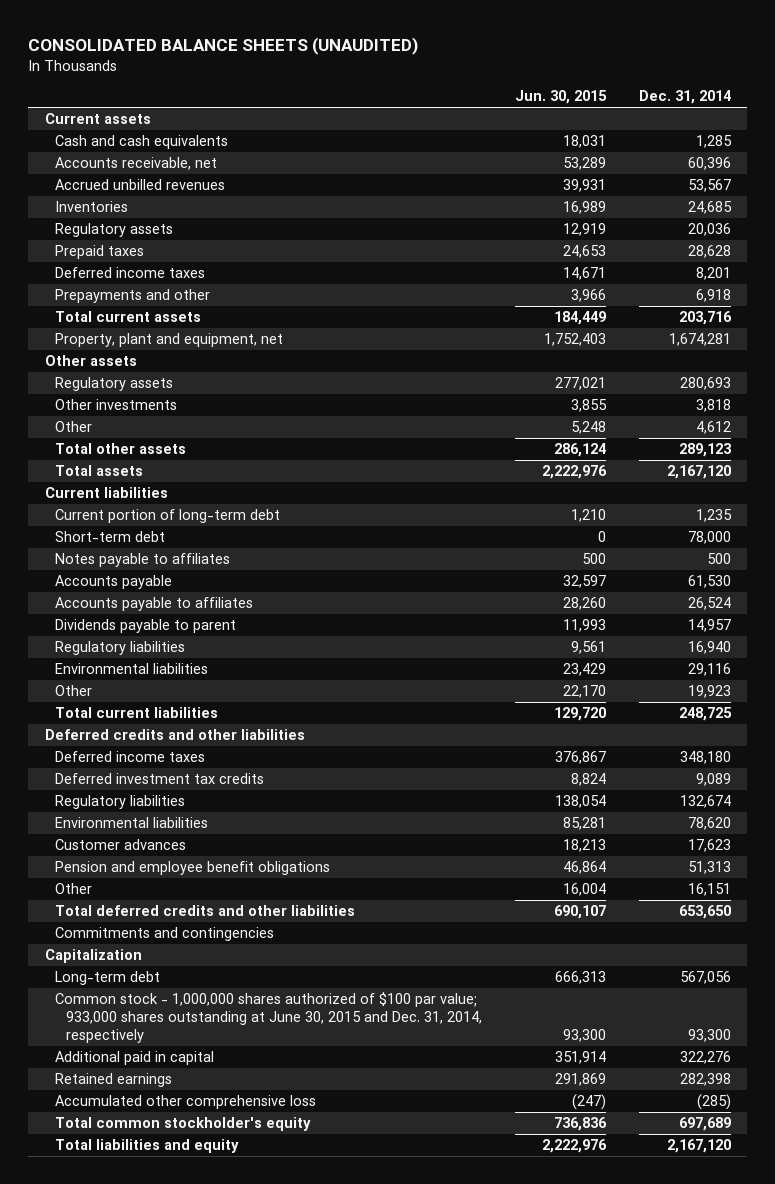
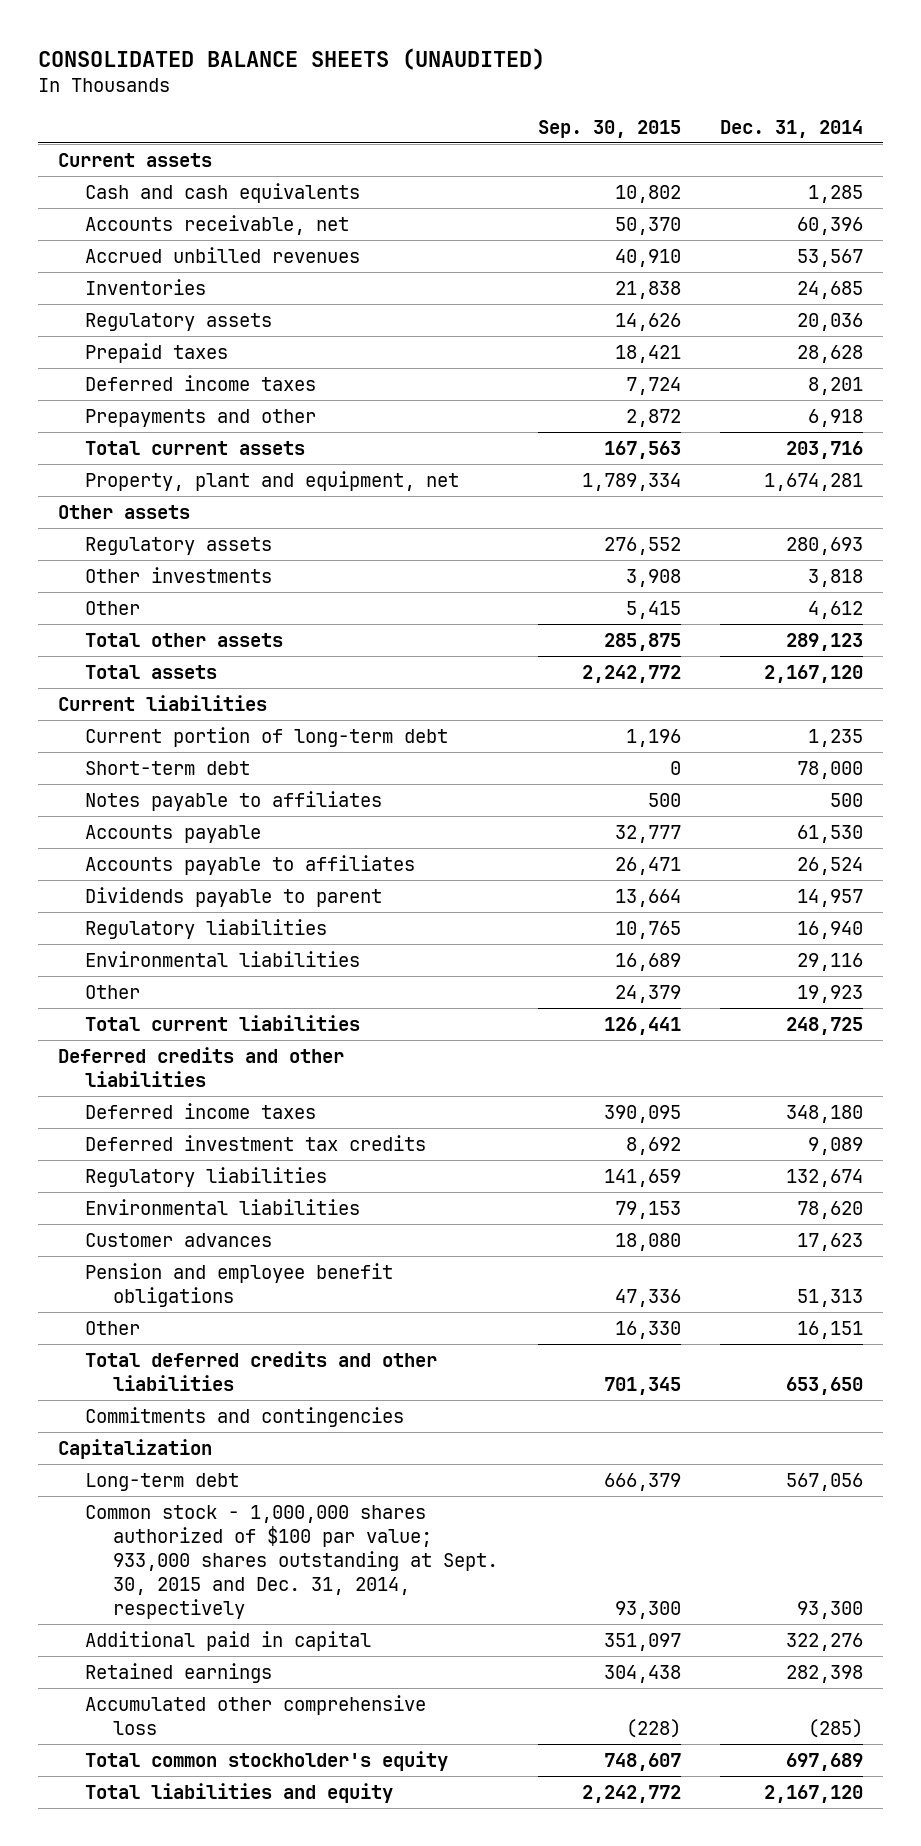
[514,90,607,105] Jun. 30, 2015 -> none
none -> [537,119,681,138] Sep. 30, 2015
[55,992,482,1044] Common stock - 1,000,000 shares authorized of $100 par value; 933,000 shares outstanding at June 30, 2015 and Dec. 31, 2014, respectively -> [85,1504,499,1619] Common stock - 1,000,000 shares authorized of $100 par value; 933,000 shares outstanding at Sept. 30, 2015 and Dec. 31, 2014, respectively

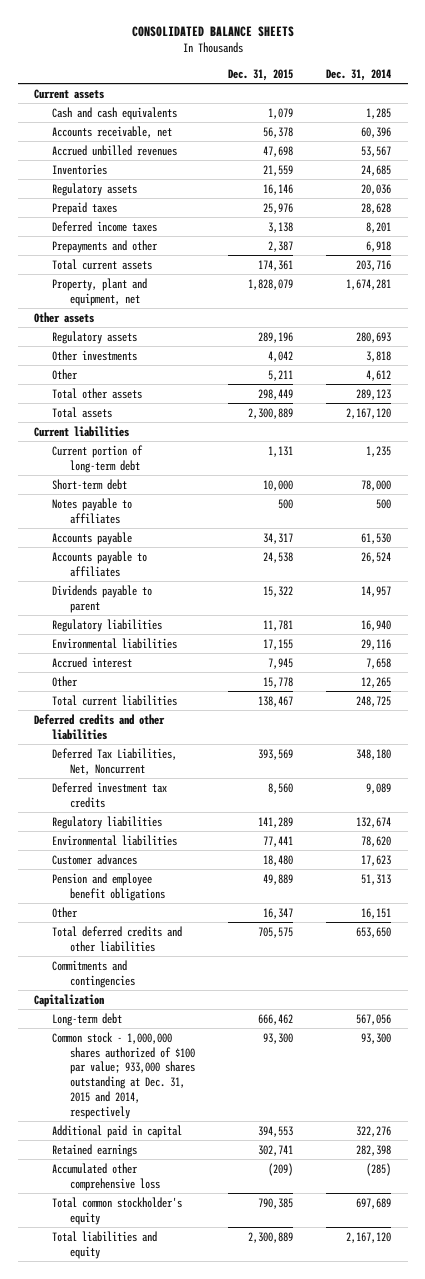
[38,48,546,71] CONSOLIDATED BALANCE SHEETS (UNAUDITED) -> [131,26,294,38] CONSOLIDATED BALANCE SHEETS
[537,119,681,138] Sep. 30, 2015 -> none
none -> [228,68,294,81] Dec. 31, 2015
none -> [52,656,133,668] Accrued interest
[796,984,863,1003] 19,923 -> [361,676,392,688] 12,265
[85,1102,317,1119] Deferred income taxes -> [52,747,178,775] Deferred Tax Liabilities, Net, Noncurrent
[85,1504,499,1619] Common stock - 1,000,000 shares authorized of $100 par value; 933,000 shares outstanding at Sept. 30, 2015 and Dec. 31, 2014, respectively -> [52,1031,196,1119] Common stock - 1,000,000 shares authorized of $100 par value; 933,000 shares outstanding at Dec. 31, 2015 and 2014, respectively

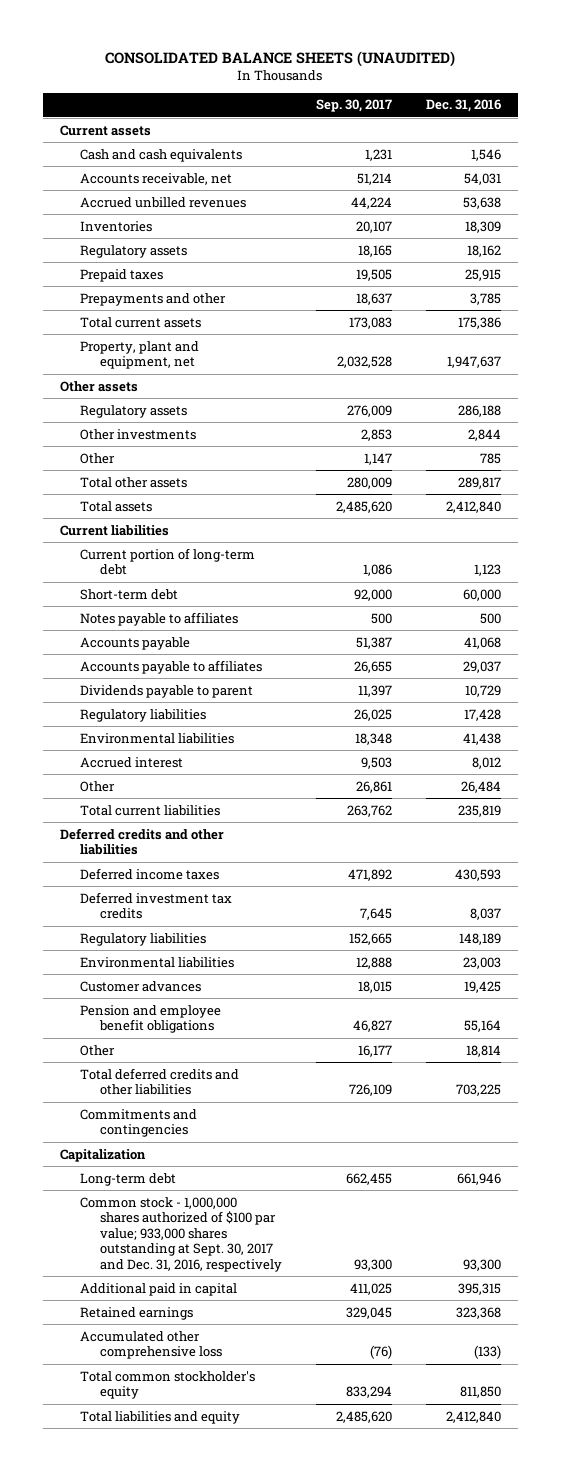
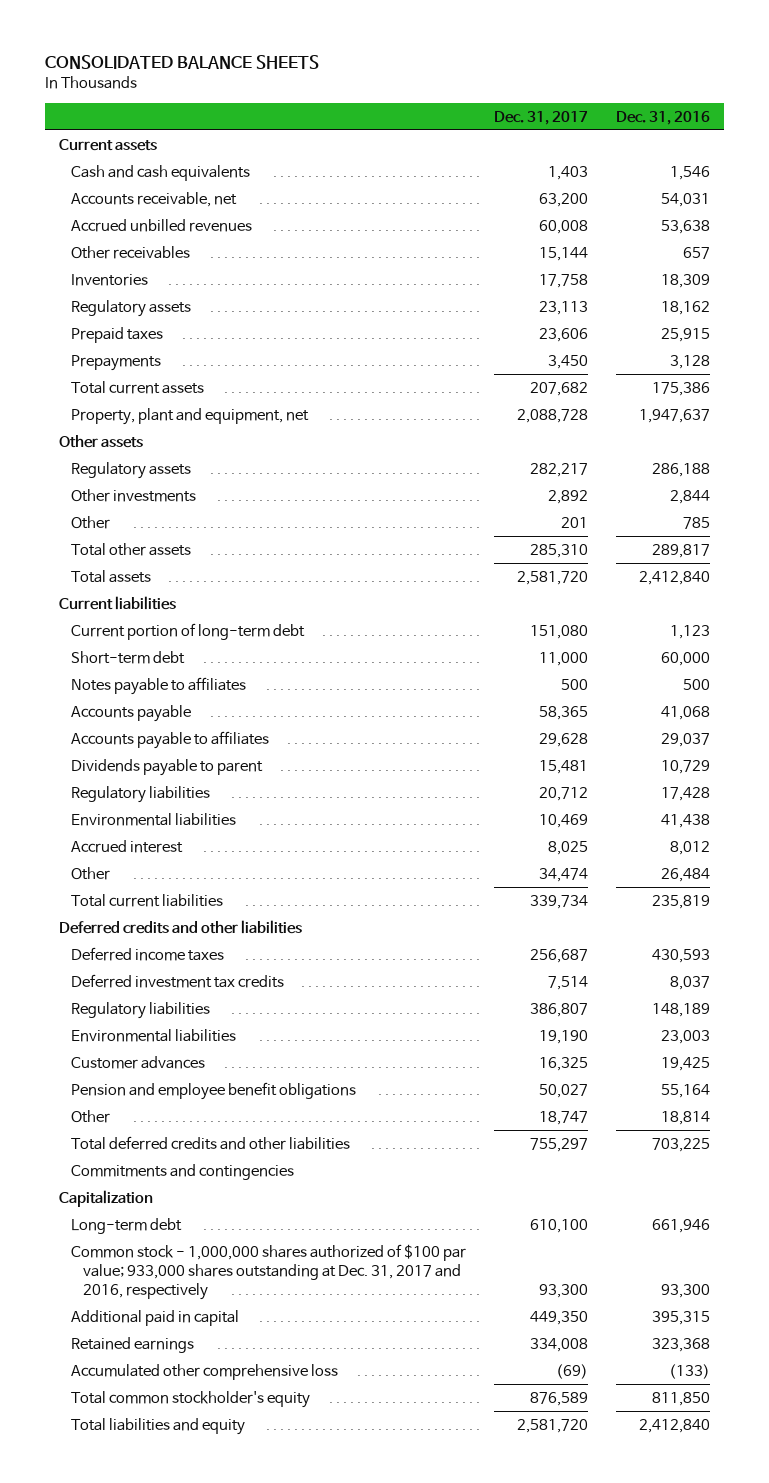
[105,50,456,67] CONSOLIDATED BALANCE SHEETS (UNAUDITED) -> [44,54,319,69] CONSOLIDATED BALANCE SHEETS
[316,99,393,113] Sep. 30, 2017 -> none
none -> [494,110,589,125] Dec. 31, 2017
none -> [70,245,190,259] Other receivables
[79,292,226,306] Prepayments and other -> [70,354,161,371] Prepayments
[470,292,502,305] 3,785 -> [670,354,711,369] 3,128
[79,1196,283,1273] Common stock - 1,000,000 shares authorized of $100 par value; 933,000 shares outstanding at Sept. 30, 2017 and Dec. 31, 2016, respectively -> [70,1243,466,1301] Common stock - 1,000,000 shares authorized of $100 par value; 933,000 shares outstanding at Dec. 31, 2017 and 2016, respectively

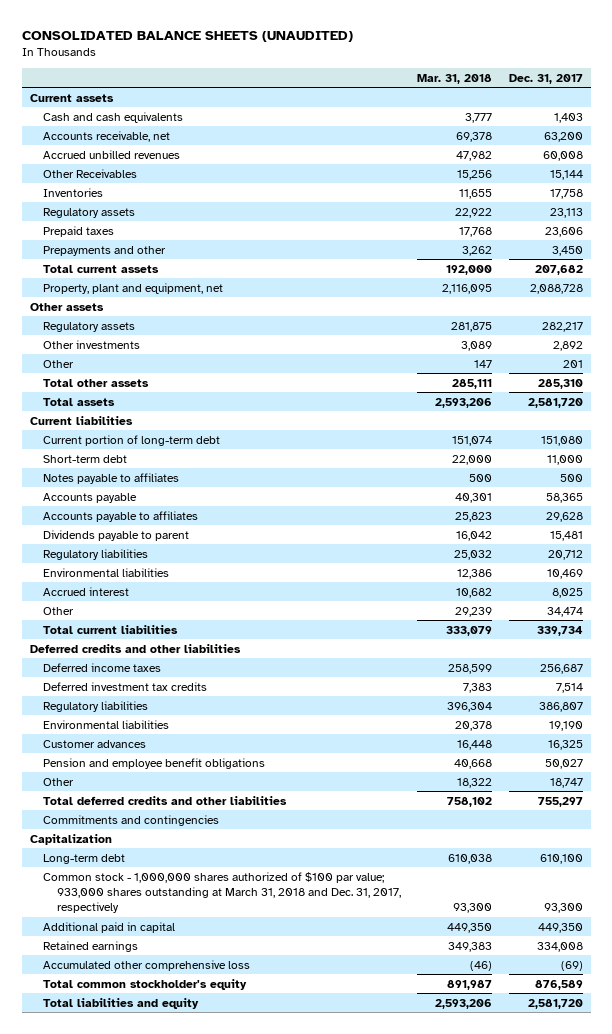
[44,54,319,69] CONSOLIDATED BALANCE SHEETS -> [21,31,353,43] CONSOLIDATED BALANCE SHEETS (UNAUDITED)
[616,110,711,125] Dec. 31, 2016 -> none
none -> [417,73,493,84] Mar. 31, 2018
[70,245,190,259] Other receivables -> [43,168,138,178] Other Receivables
[70,354,161,371] Prepayments -> [43,245,167,256] Prepayments and other
[70,1243,466,1301] Common stock - 1,000,000 shares authorized of $100 par value; 933,000 shares outstanding at Dec. 31, 2017 and 2016, respectively -> [43,871,401,914] Common stock - 1,000,000 shares authorized of $100 par value; 933,000 shares outstanding at March 31, 2018 and Dec. 31, 2017, respectively

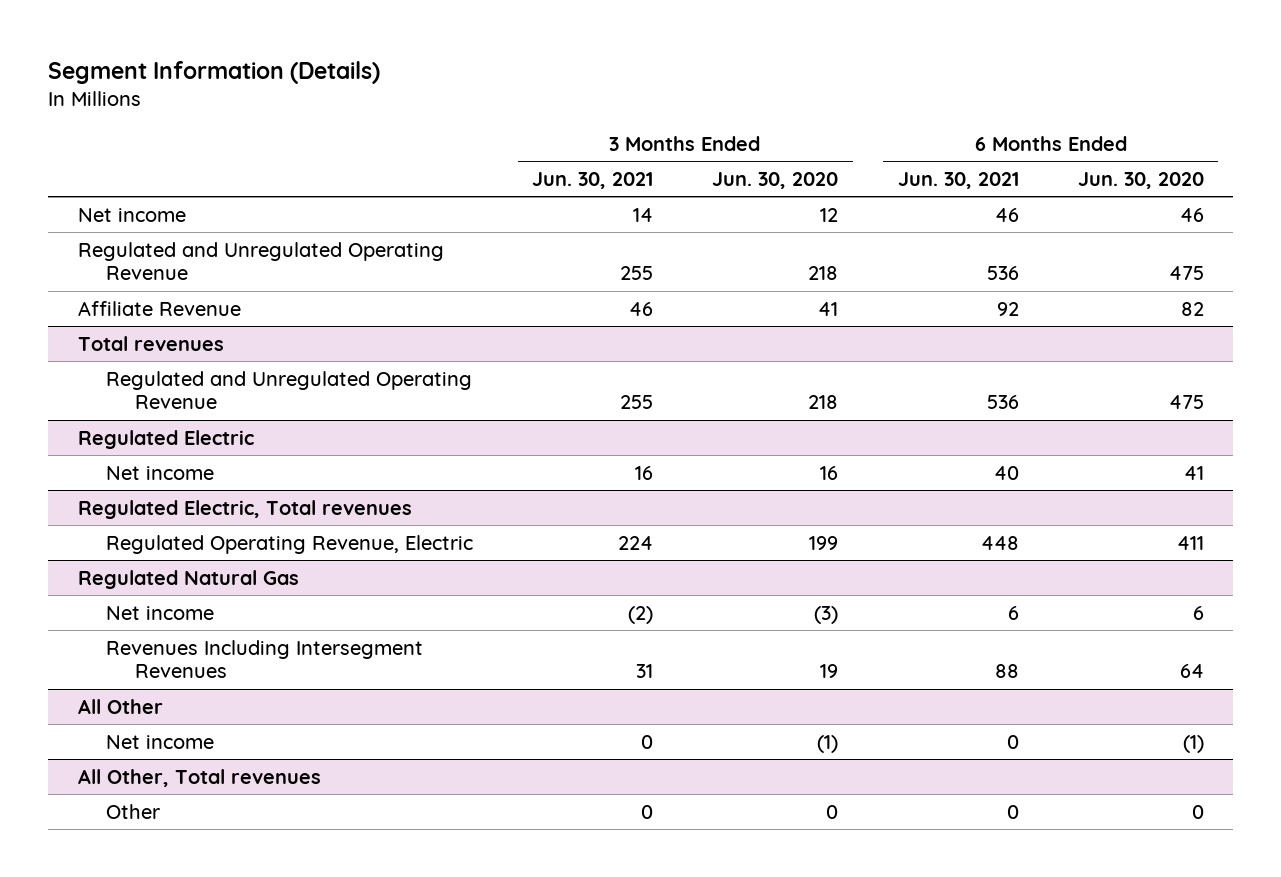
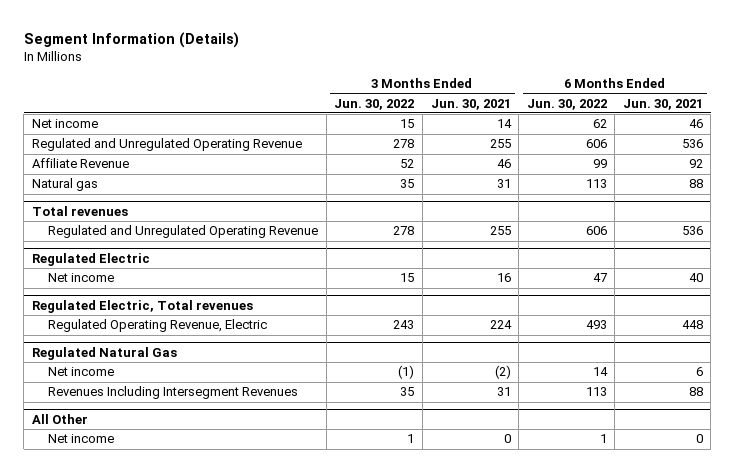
[712,171,839,189] Jun. 30, 2020 -> none
[1077,171,1204,189] Jun. 30, 2020 -> none
none -> [334,98,415,110] Jun. 30, 2022
none -> [526,98,607,110] Jun. 30, 2022
none -> [31,178,98,192] Natural gas
[77,768,321,787] All Other, Total revenues -> none
[106,803,161,819] Other -> none

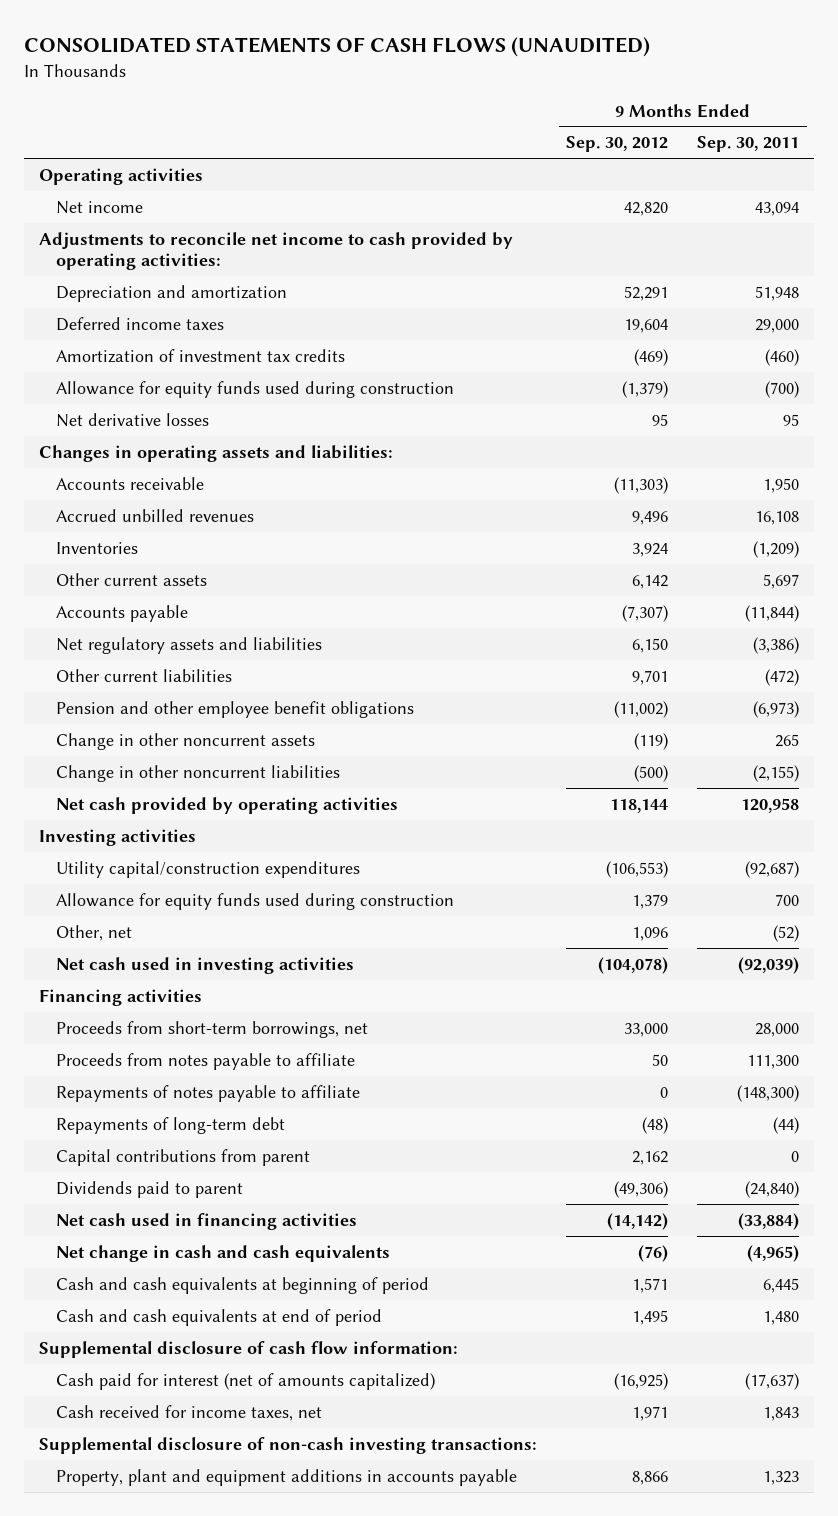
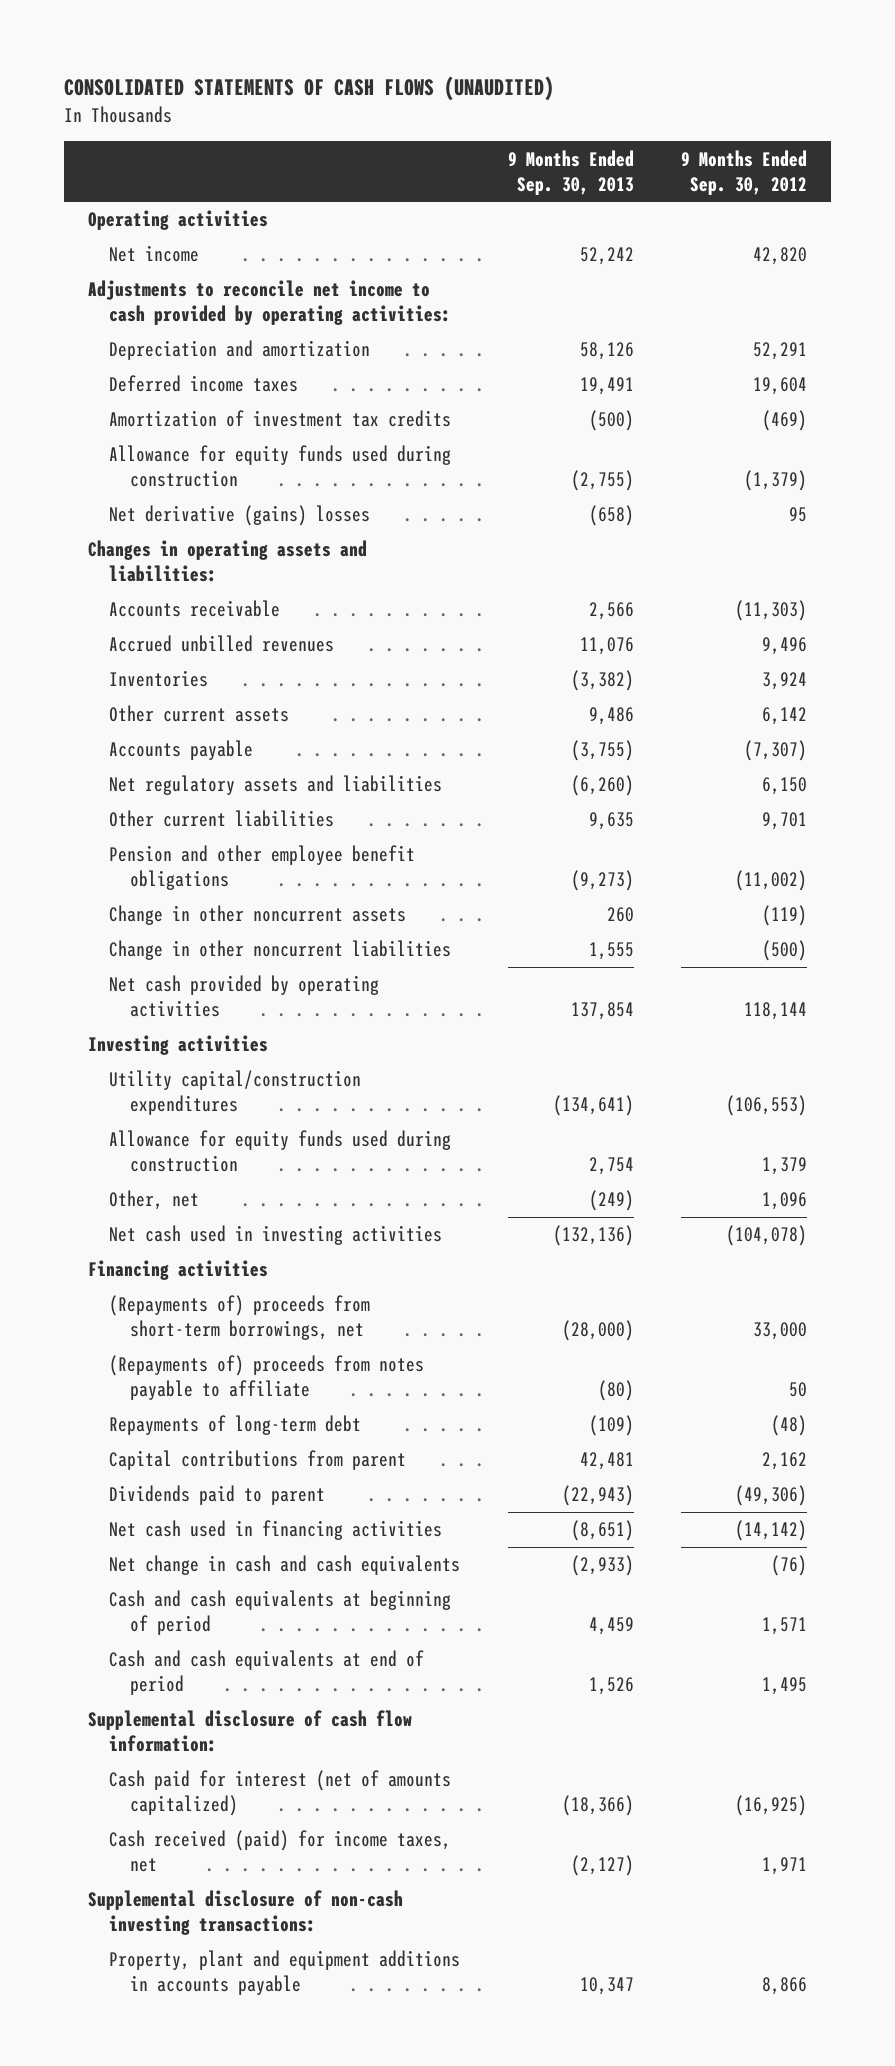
[697,136,800,153] Sep. 30, 2011 -> none
none -> [507,149,634,195] 9 Months Ended Sep. 30, 2013
[55,412,209,427] Net derivative losses -> [109,505,371,527] Net derivative (gains) losses
[55,1084,360,1102] Repayments of notes payable to affiliate -> none
[55,1020,368,1038] Proceeds from short-term borrowings, net -> [109,1295,371,1341] (Repayments of) proceeds from short-term borrowings, net
[55,1052,355,1070] Proceeds from notes payable to affiliate -> [109,1355,425,1401] (Repayments of) proceeds from notes payable to affiliate
[55,1404,322,1421] Cash received for income taxes, net -> [109,1830,452,1873] Cash received (paid) for income taxes, net

